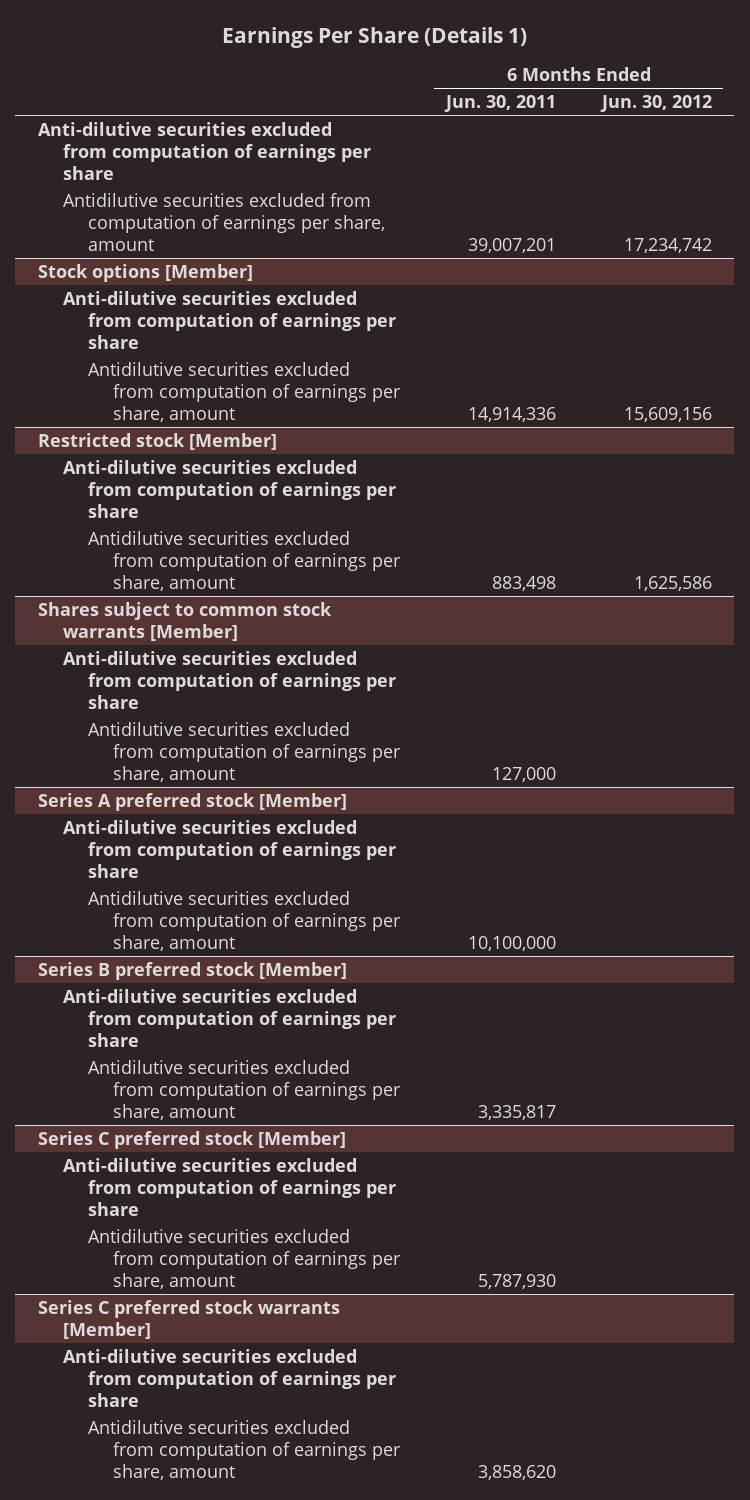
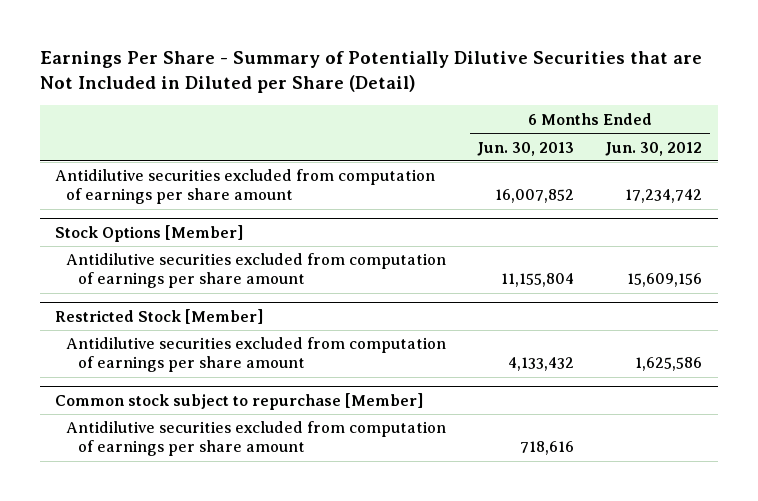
[221,27,527,49] Earnings Per Share (Details 1) -> [39,51,702,94] Earnings Per Share - Summary of Potentially Dilutive Securities that are Not Included in Diluted per Share (Detail)
[443,95,556,113] Jun. 30, 2011 -> none
none -> [477,141,575,156] Jun. 30, 2013
[38,121,372,181] Anti-dilutive securities excluded from computation of earnings per share -> none
[63,290,396,350] Anti-dilutive securities excluded from computation of earnings per share -> none
[63,459,396,519] Anti-dilutive securities excluded from computation of earnings per share -> none
[63,650,396,710] Anti-dilutive securities excluded from computation of earnings per share -> none
[38,792,348,811] Series A preferred stock [Member] -> none
[63,819,396,879] Anti-dilutive securities excluded from computation of earnings per share -> none
[87,890,401,952] Antidilutive securities excluded from computation of earnings per share, amount -> none
[38,961,348,980] Series B preferred stock [Member] -> none
[63,988,396,1048] Anti-dilutive securities excluded from computation of earnings per share -> none
[87,1059,401,1121] Antidilutive securities excluded from computation of earnings per share, amount -> none
[38,1130,347,1149] Series C preferred stock [Member] -> none
[63,1157,396,1217] Anti-dilutive securities excluded from computation of earnings per share -> none
[87,1228,401,1290] Antidilutive securities excluded from computation of earnings per share, amount -> none
[38,1299,341,1340] Series C preferred stock warrants [Member] -> none
[63,1348,396,1408] Anti-dilutive securities excluded from computation of earnings per share -> none
[87,1419,401,1481] Antidilutive securities excluded from computation of earnings per share, amount -> none
[63,192,385,252] Antidilutive securities excluded from computation of earnings per share, amount -> [55,169,436,205] Antidilutive securities excluded from computation of earnings per share amount
[38,263,254,282] Stock options [Member] -> [55,224,244,242] Stock Options [Member]
[87,361,401,423] Antidilutive securities excluded from computation of earnings per share, amount -> [66,253,447,289] Antidilutive securities excluded from computation of earnings per share amount
[38,432,278,450] Restricted stock [Member] -> [55,308,264,324] Restricted Stock [Member]
[87,530,401,592] Antidilutive securities excluded from computation of earnings per share, amount -> [66,337,447,373] Antidilutive securities excluded from computation of earnings per share amount
[38,601,333,642] Shares subject to common stock warrants [Member] -> [55,392,424,410] Common stock subject to repurchase [Member]
[87,721,401,783] Antidilutive securities excluded from computation of earnings per share, amount -> [66,421,447,457] Antidilutive securities excluded from computation of earnings per share amount

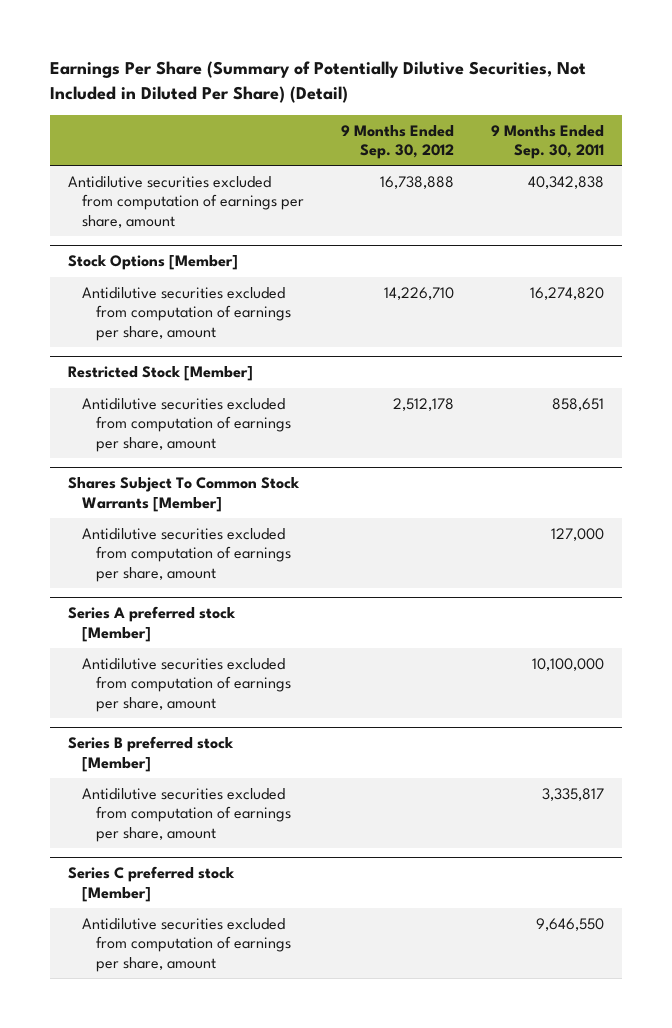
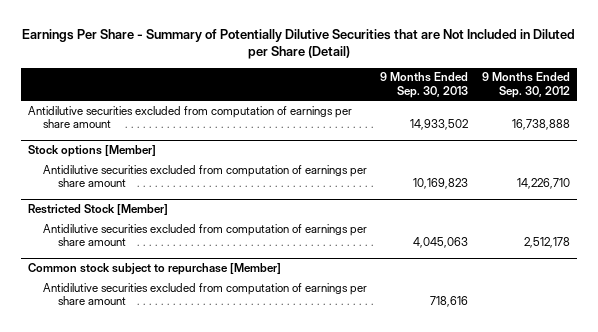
[49,61,586,103] Earnings Per Share (Summary of Potentially Dilutive Securities, Not Included in Diluted Per Share) (Detail) -> [21,28,575,60] Earnings Per Share - Summary of Potentially Dilutive Securities that are Not Included in Diluted per Share (Detail)
[490,124,604,160] 9 Months Ended Sep. 30, 2011 -> none
none -> [380,72,469,99] 9 Months Ended Sep. 30, 2013
[68,175,305,228] Antidilutive securities excluded from computation of earnings per share, amount -> [27,105,352,129] Antidilutive securities excluded from computation of earnings per share amount
[68,255,239,271] Stock Options [Member] -> [27,145,156,158] Stock options [Member]
[82,286,291,341] Antidilutive securities excluded from computation of earnings per share, amount -> [42,164,367,188] Antidilutive securities excluded from computation of earnings per share amount
[68,606,237,643] Series A preferred stock [Member] -> none
[82,657,291,712] Antidilutive securities excluded from computation of earnings per share, amount -> none
[68,736,235,773] Series B preferred stock [Member] -> none
[82,787,291,842] Antidilutive securities excluded from computation of earnings per share, amount -> none
[68,866,236,903] Series C preferred stock [Member] -> none
[82,917,291,972] Antidilutive securities excluded from computation of earnings per share, amount -> none
[82,397,291,452] Antidilutive securities excluded from computation of earnings per share, amount -> [42,223,367,247] Antidilutive securities excluded from computation of earnings per share amount
[68,477,301,513] Shares Subject To Common Stock Warrants [Member] -> [27,263,281,276] Common stock subject to repurchase [Member]
[82,527,291,582] Antidilutive securities excluded from computation of earnings per share, amount -> [42,282,367,306] Antidilutive securities excluded from computation of earnings per share amount

